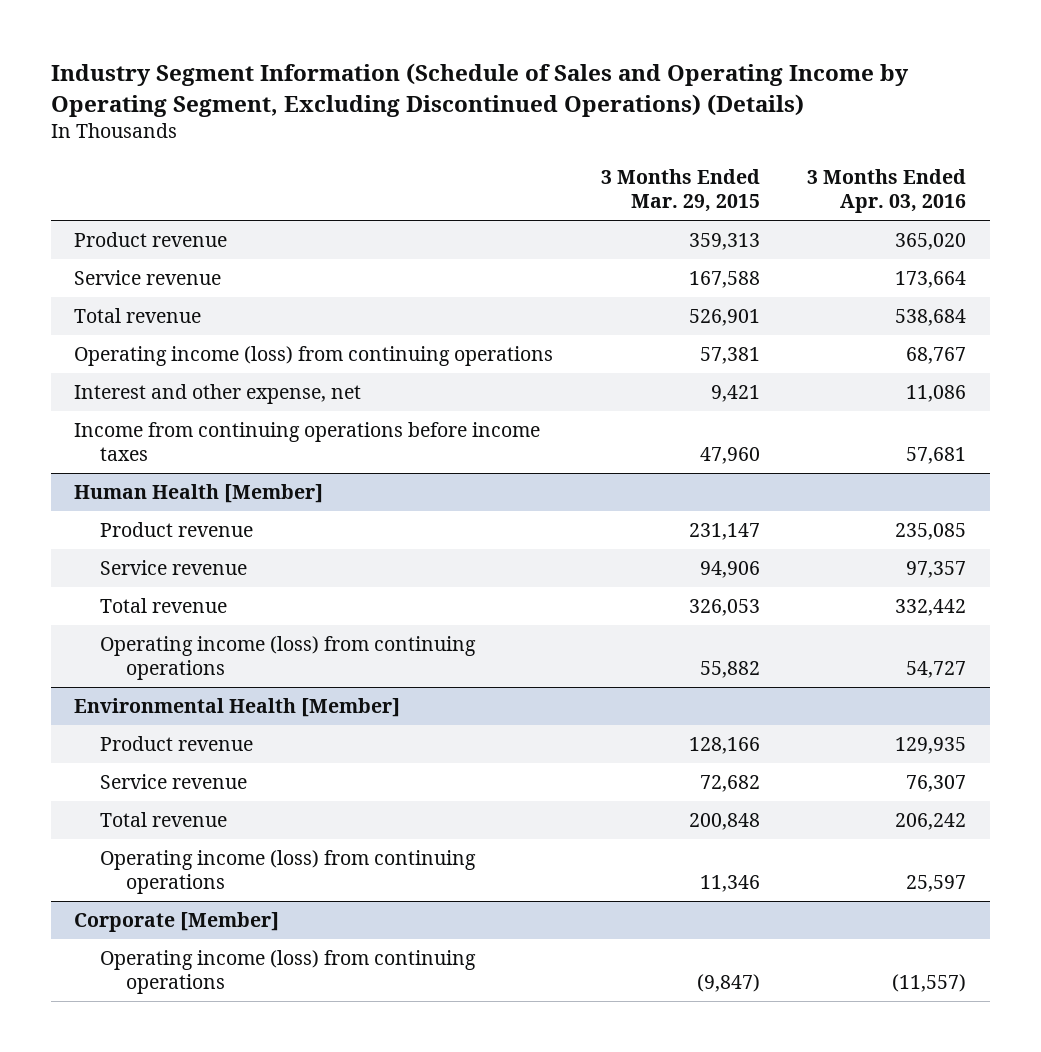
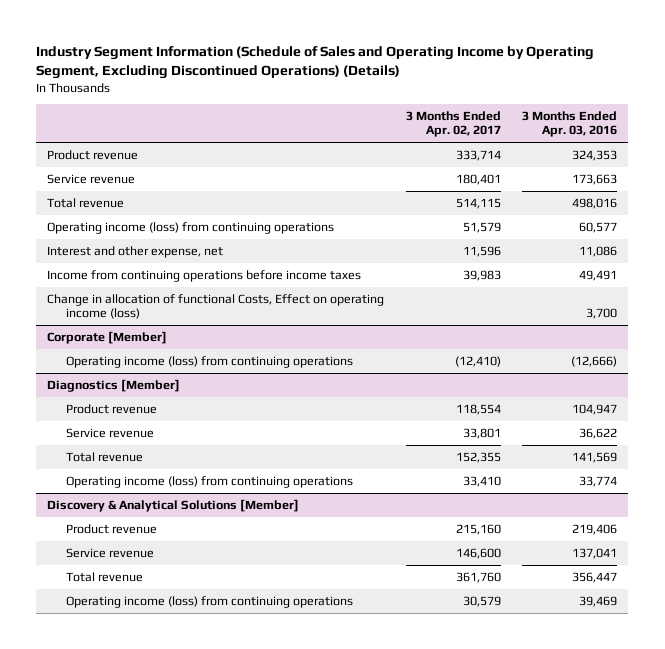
[600,169,760,213] 3 Months Ended Mar. 29, 2015 -> none
none -> [405,110,501,138] 3 Months Ended Apr. 02, 2017
[895,233,967,251] 365,020 -> [572,149,618,161] 324,353
[895,271,967,289] 173,664 -> [572,173,618,185] 173,663
[895,309,967,327] 538,684 -> [572,197,618,209] 498,016
[906,347,967,365] 68,767 -> [579,221,618,233] 60,577
[74,484,324,504] Human Health [Member] -> none
[100,522,254,538] Product revenue -> none
[100,560,248,576] Service revenue -> none
[100,598,228,614] Total revenue -> none
[100,636,477,681] Operating income (loss) from continuing operations -> none
[74,698,401,718] Environmental Health [Member] -> none
[100,736,254,752] Product revenue -> none
[100,774,248,790] Service revenue -> none
[100,812,228,828] Total revenue -> none
[100,850,477,895] Operating income (loss) from continuing operations -> none
[906,447,967,465] 57,681 -> [579,269,618,281] 49,491
none -> [47,293,385,320] Change in allocation of functional Costs, Effect on operating income (loss)
[892,974,967,993] (11,557) -> [571,355,618,367] (12,666)
none -> [47,378,181,392] Diagnostics [Member]
none -> [65,403,157,414] Product revenue
none -> [65,427,154,438] Service revenue
none -> [65,451,143,462] Total revenue
none -> [65,475,353,488] Operating income (loss) from continuing operations
none -> [47,498,300,512] Discovery & Analytical Solutions [Member]
none -> [65,523,157,534] Product revenue
none -> [65,547,154,558] Service revenue
none -> [65,571,143,582] Total revenue
none -> [65,595,353,608] Operating income (loss) from continuing operations

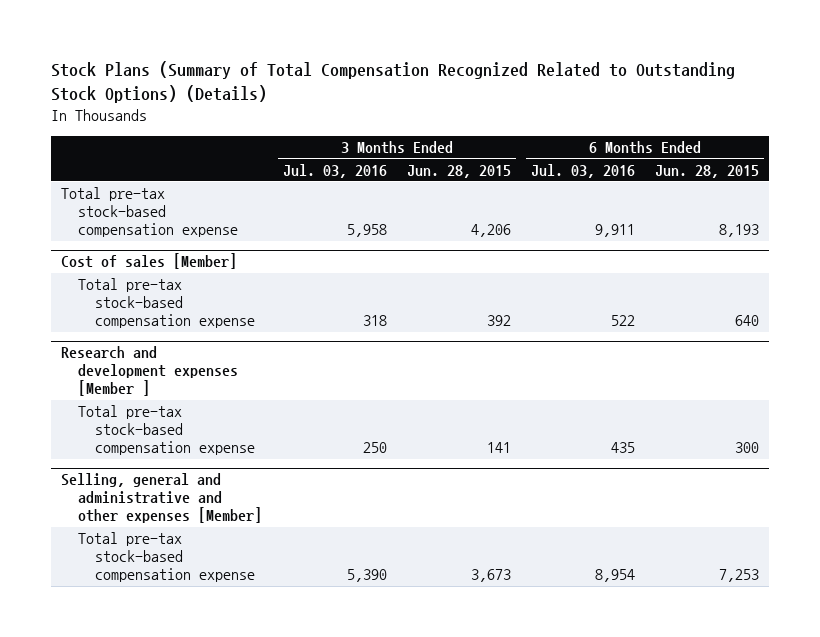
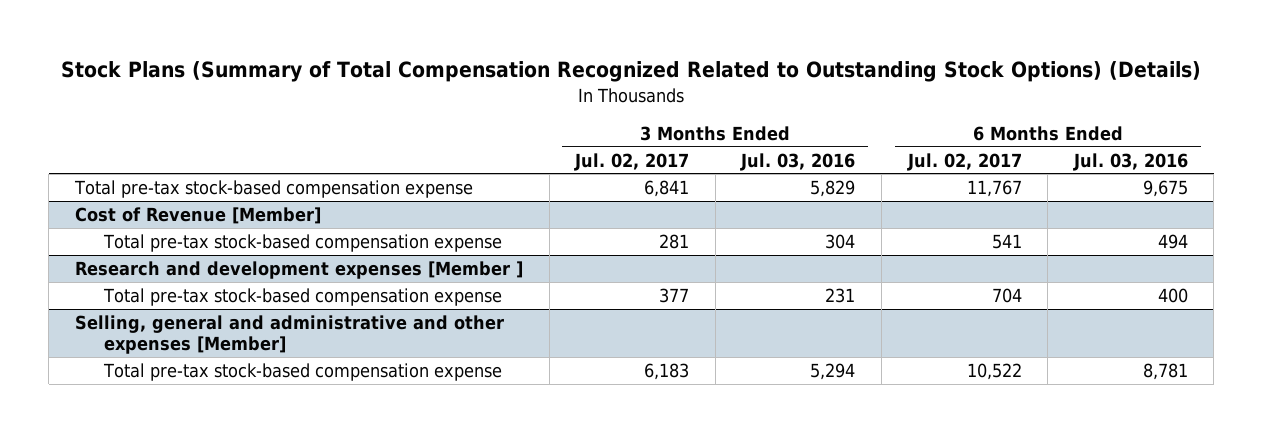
[406,164,511,178] Jun. 28, 2015 -> none
[654,164,759,178] Jun. 28, 2015 -> none
none -> [574,152,690,171] Jul. 02, 2017
none -> [906,152,1022,171] Jul. 02, 2017
[346,224,387,238] 5,958 -> [810,179,856,197] 5,829
[594,224,635,238] 9,911 -> [1142,179,1188,197] 9,675
[61,253,238,270] Cost of sales [Member] -> [74,206,321,224] Cost of Revenue [Member]
[362,315,387,327] 318 -> [825,233,856,249] 304
[610,315,635,327] 522 -> [1157,233,1188,249] 494
[362,442,387,454] 250 -> [825,287,856,303] 231
[610,442,635,454] 435 -> [1157,287,1188,303] 400
[346,569,387,583] 5,390 -> [810,362,856,380] 5,294
[594,569,635,583] 8,954 -> [1142,362,1188,380] 8,781

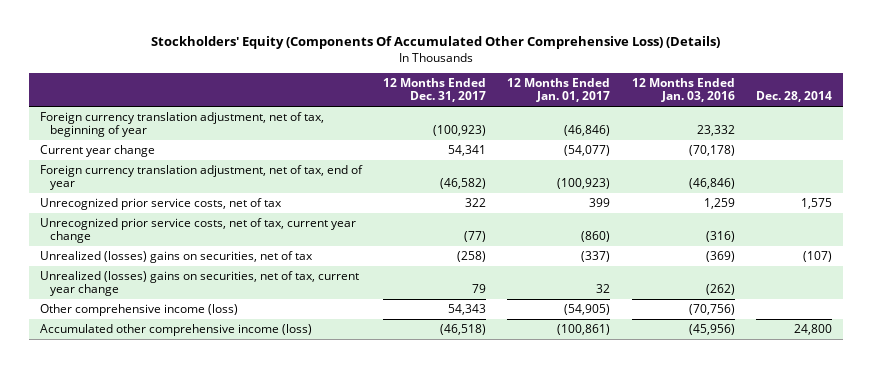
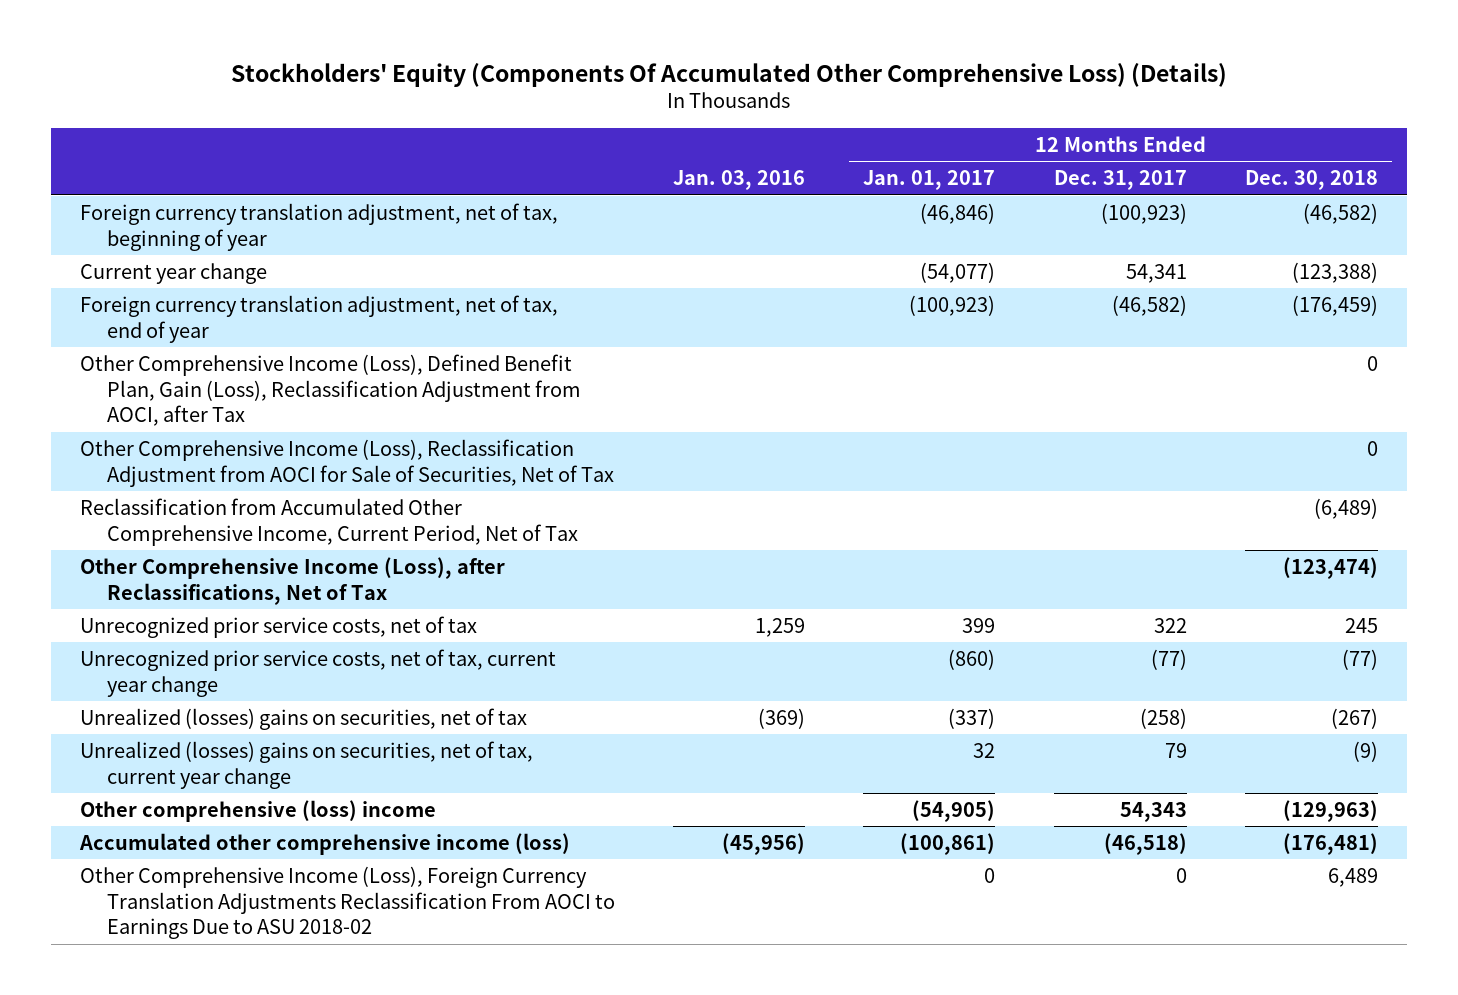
[631,77,735,103] 12 Months Ended Jan. 03, 2016 -> none
[756,91,833,103] Dec. 28, 2014 -> none
none -> [672,170,805,191] Jan. 03, 2016
none -> [1244,170,1378,191] Dec. 30, 2018
none -> [79,353,581,427] Other Comprehensive Income (Loss), Defined Benefit Plan, Gain (Loss), Reclassification Adjustment from AOCI, after Tax
none -> [79,438,614,487] Other Comprehensive Income (Loss), Reclassification Adjustment from AOCI for Sale of Securities, Net of Tax
none -> [79,497,578,546] Reclassification from Accumulated Other Comprehensive Income, Current Period, Net of Tax
none -> [79,556,505,605] Other Comprehensive Income (Loss), after Reclassifications, Net of Tax
[39,304,238,317] Other comprehensive income (loss) -> [79,799,436,822] Other comprehensive (loss) income
none -> [79,865,615,940] Other Comprehensive Income (Loss), Foreign Currency Translation Adjustments Reclassification From AOCI to Earnings Due to ASU 2018-02

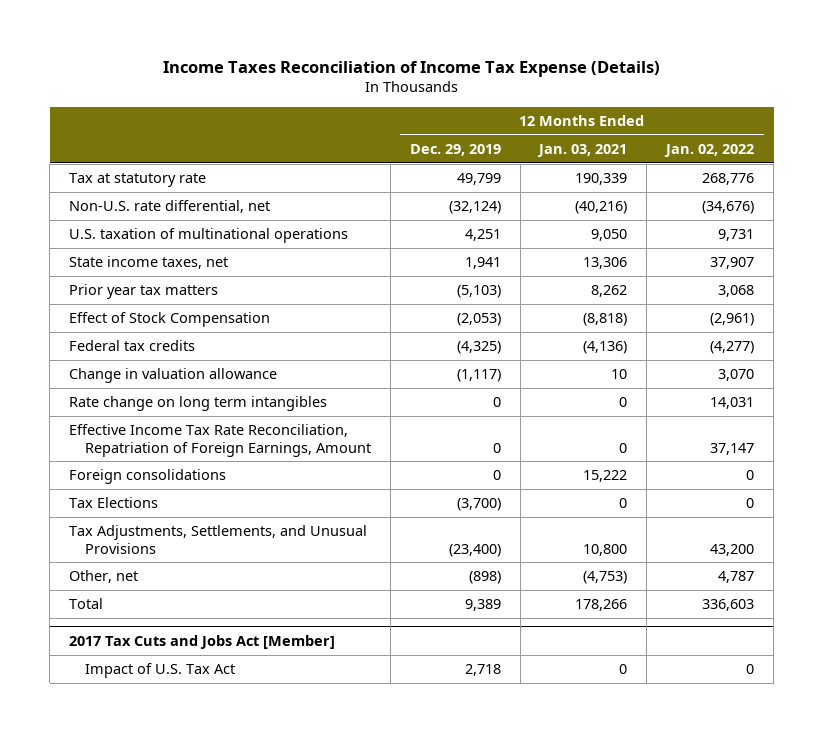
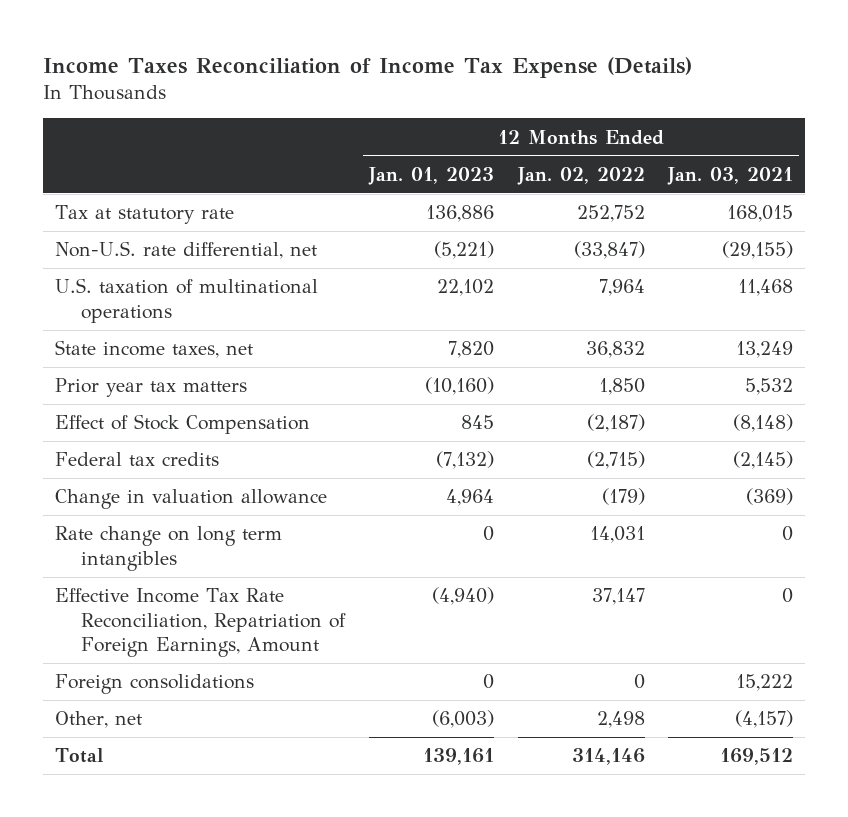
[409,144,501,157] Dec. 29, 2019 -> none
none -> [367,166,494,185] Jan. 01, 2023
[575,173,628,186] 190,339 -> [727,205,794,223] 168,015
[702,173,755,186] 268,776 -> [576,205,645,223] 252,752
[575,201,628,215] (40,216) -> [722,241,794,260] (29,155)
[702,201,755,215] (34,676) -> [573,241,645,260] (33,847)
[591,229,628,242] 9,050 -> [738,279,794,297] 11,468
[718,229,755,242] 9,731 -> [598,279,645,297] 7,964
[583,257,628,270] 13,306 -> [736,341,794,359] 13,249
[710,257,755,270] 37,907 -> [585,341,645,359] 36,832
[591,285,628,298] 8,262 -> [745,378,794,396] 5,532
[718,285,755,298] 3,068 -> [598,378,645,396] 1,850
[583,313,628,327] (8,818) -> [733,414,794,433] (8,148)
[710,313,755,327] (2,961) -> [586,414,645,433] (2,187)
[583,341,628,355] (4,136) -> [733,451,794,470] (2,145)
[710,341,755,355] (4,277) -> [586,451,645,470] (2,715)
[611,369,628,380] 10 -> [746,488,794,506] (369)
[718,369,755,382] 3,070 -> [601,488,645,506] (179)
[69,497,159,509] Tax Elections -> none
[69,525,368,554] Tax Adjustments, Settlements, and Unusual Provisions -> none
[69,634,336,649] 2017 Tax Cuts and Jobs Act [Member] -> none
[84,663,235,679] Impact of U.S. Tax Act -> none
[583,571,628,585] (4,753) -> [735,710,794,729] (4,157)
[718,571,755,584] 4,787 -> [596,711,645,729] 2,498
[575,599,628,612] 178,266 -> [720,748,794,766] 169,512
[702,599,755,612] 336,603 -> [571,748,645,766] 314,146

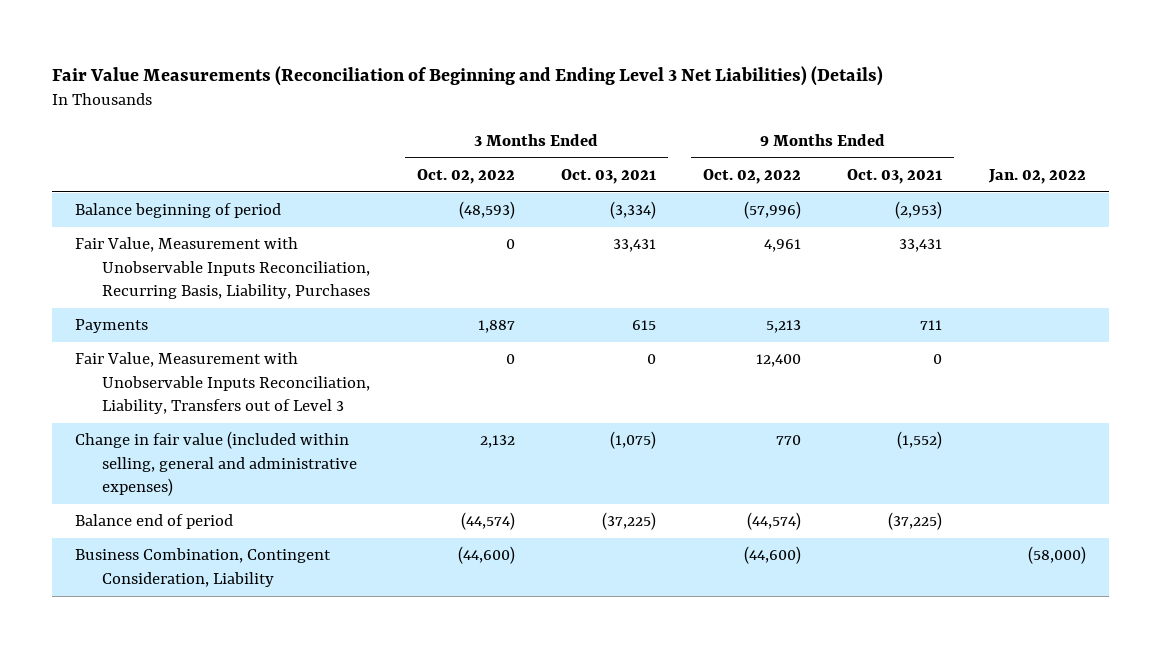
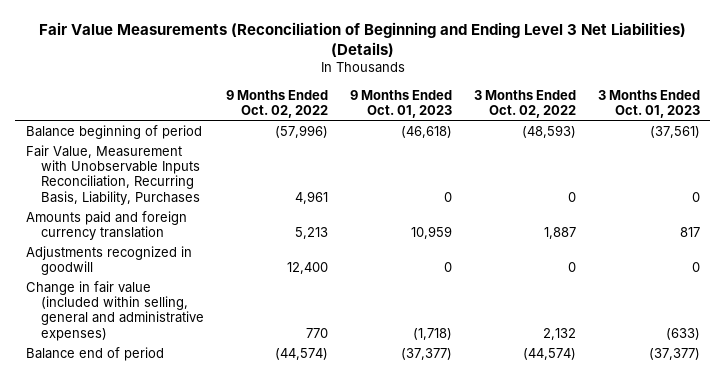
[561,168,657,184] Oct. 03, 2021 -> none
[847,168,943,184] Oct. 03, 2021 -> none
[988,168,1087,184] Jan. 02, 2022 -> none
none -> [349,89,452,119] 9 Months Ended Oct. 01, 2023
none -> [597,89,700,119] 3 Months Ended Oct. 01, 2023
[75,319,149,334] Payments -> [25,210,187,240] Amounts paid and foreign currency translation
[75,352,370,415] Fair Value, Measurement with Unobservable Inputs Reconciliation, Liability, Transfers out of Level 3 -> [25,245,192,275] Adjustments recognized in goodwill
[75,548,332,587] Business Combination, Contingent Consideration, Liability -> none

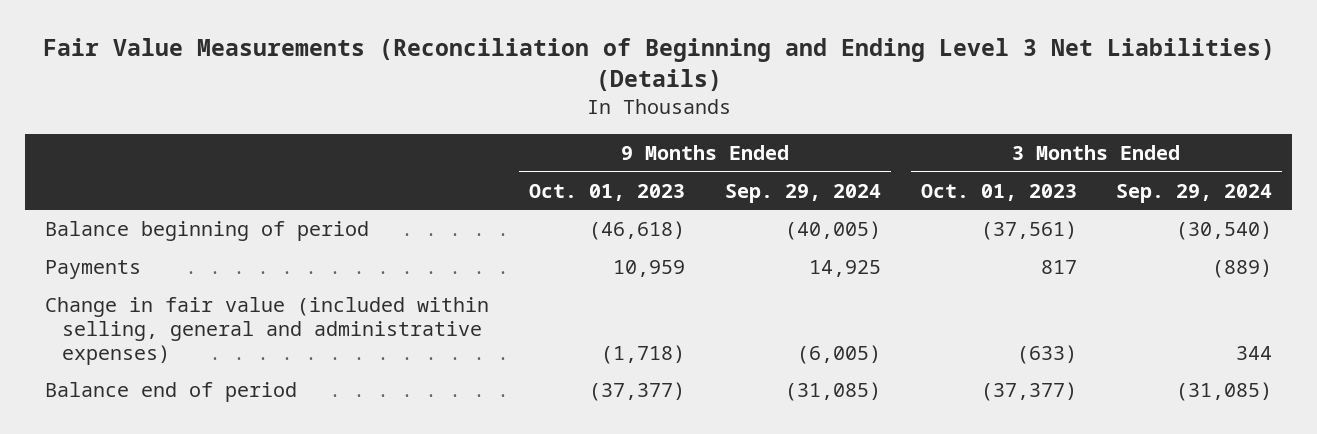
[226,89,329,119] 9 Months Ended Oct. 02, 2022 -> none
[473,89,576,119] 3 Months Ended Oct. 02, 2022 -> none
none -> [724,183,881,203] Sep. 29, 2024
none -> [1116,183,1273,203] Sep. 29, 2024
[25,144,201,205] Fair Value, Measurement with Unobservable Inputs Reconciliation, Recurring Basis, Liability, Purchases -> none
[25,245,192,275] Adjustments recognized in goodwill -> none
[25,210,187,240] Amounts paid and foreign currency translation -> [44,260,141,280] Payments

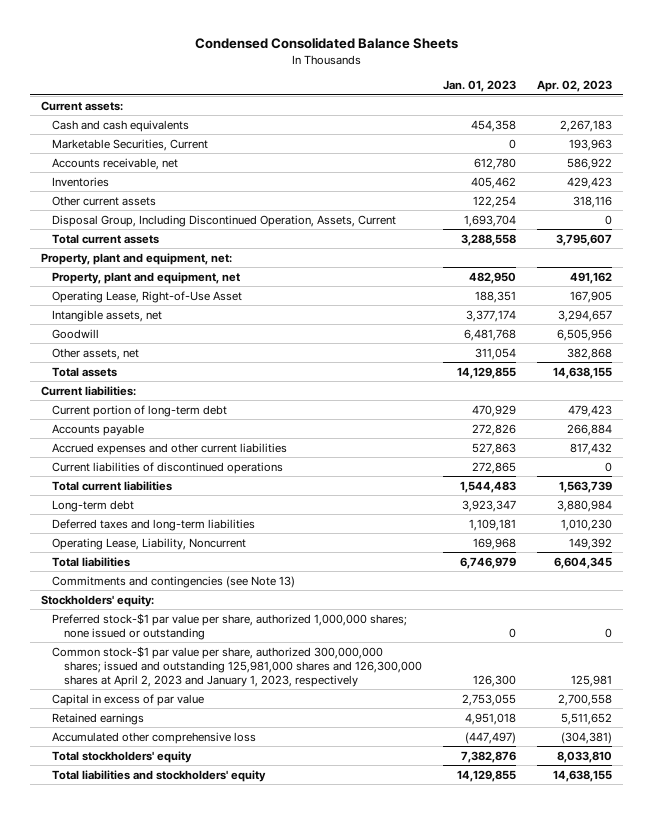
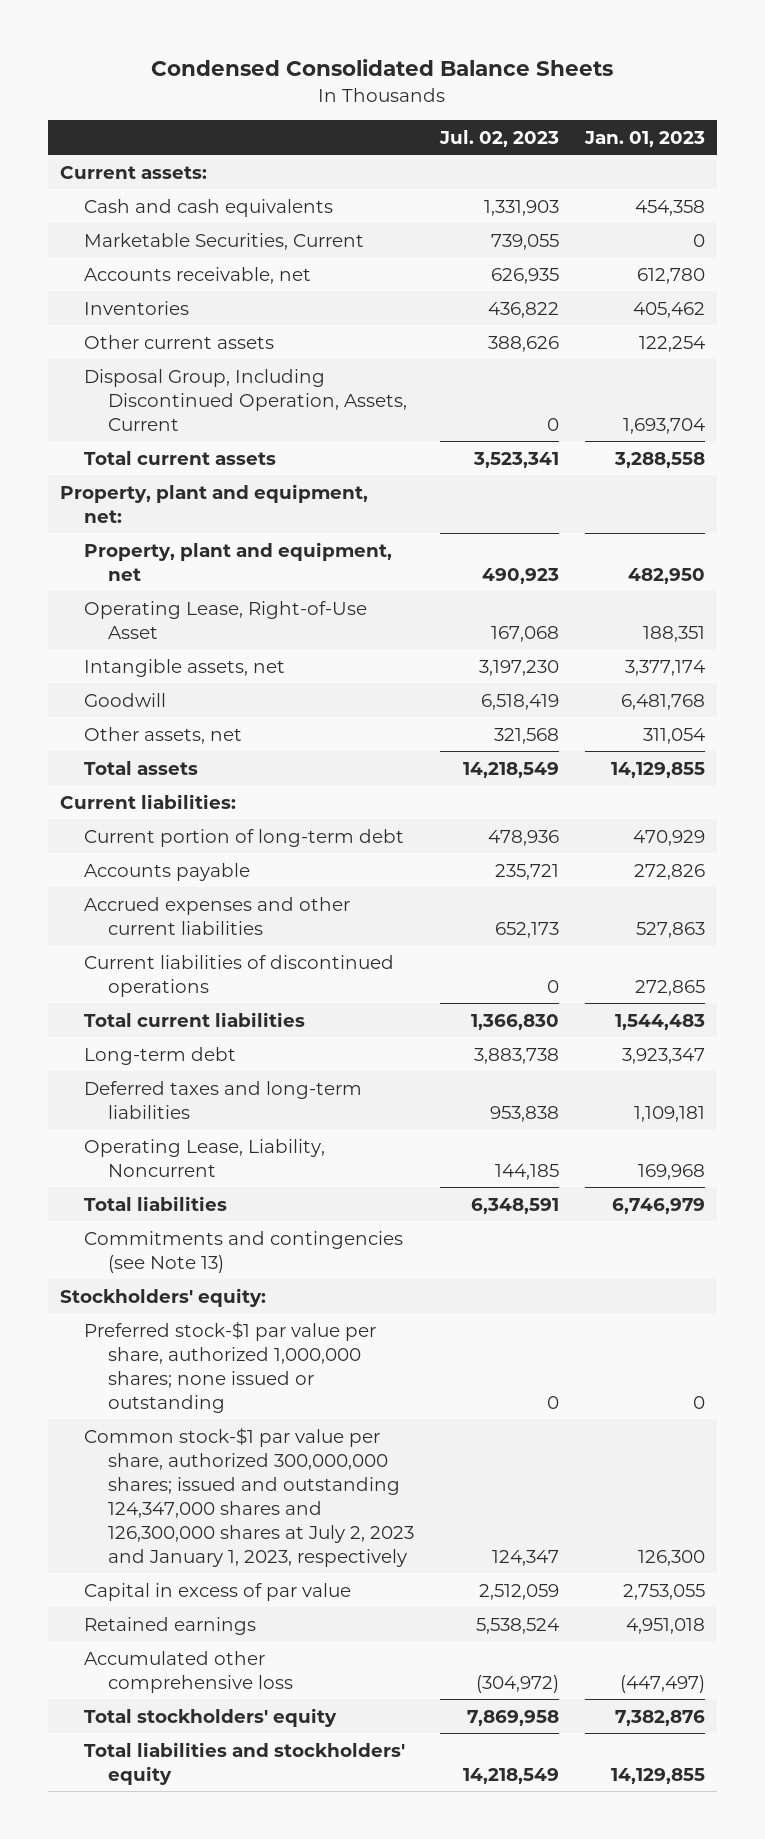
[537,80,613,93] Apr. 02, 2023 -> none
none -> [438,129,559,147] Jul. 02, 2023
[52,645,423,688] Common stock-$1 par value per share, authorized 300,000,000 shares; issued and outstanding 125,981,000 shares and 126,300,000 shares at April 2, 2023 and January 1, 2023, respectively -> [84,1426,415,1567] Common stock-$1 par value per share, authorized 300,000,000 shares; issued and outstanding 124,347,000 shares and 126,300,000 shares at July 2, 2023 and January 1, 2023, respectively

